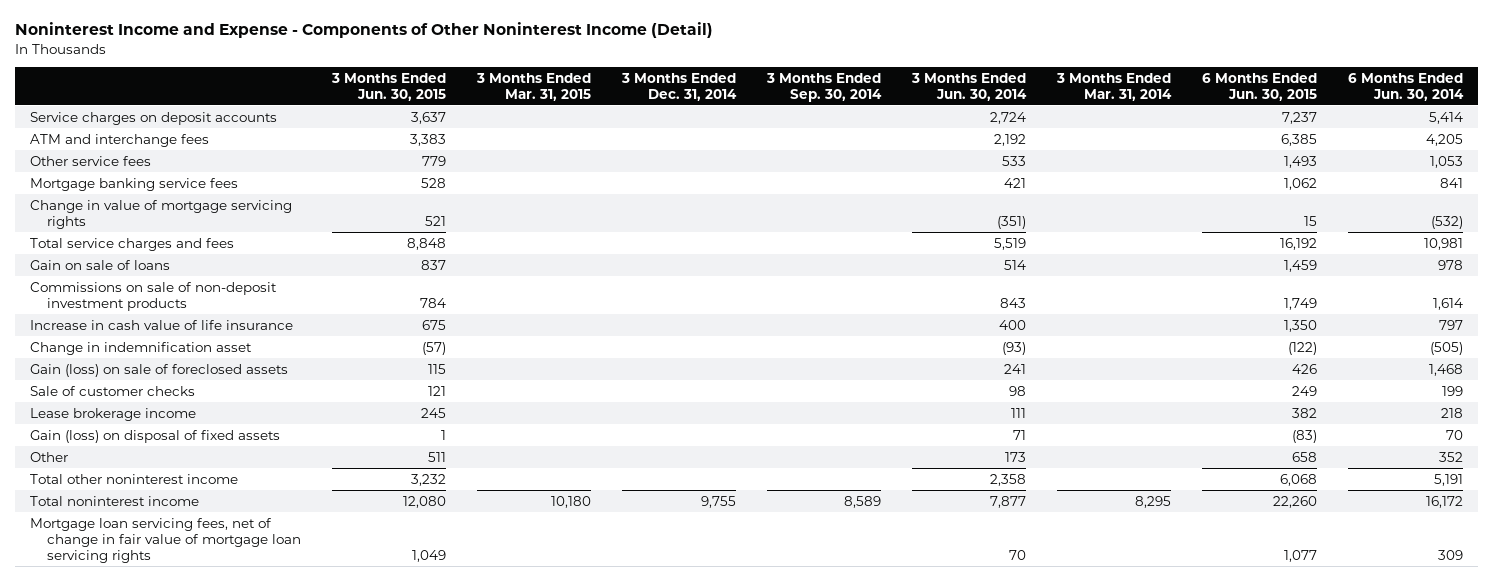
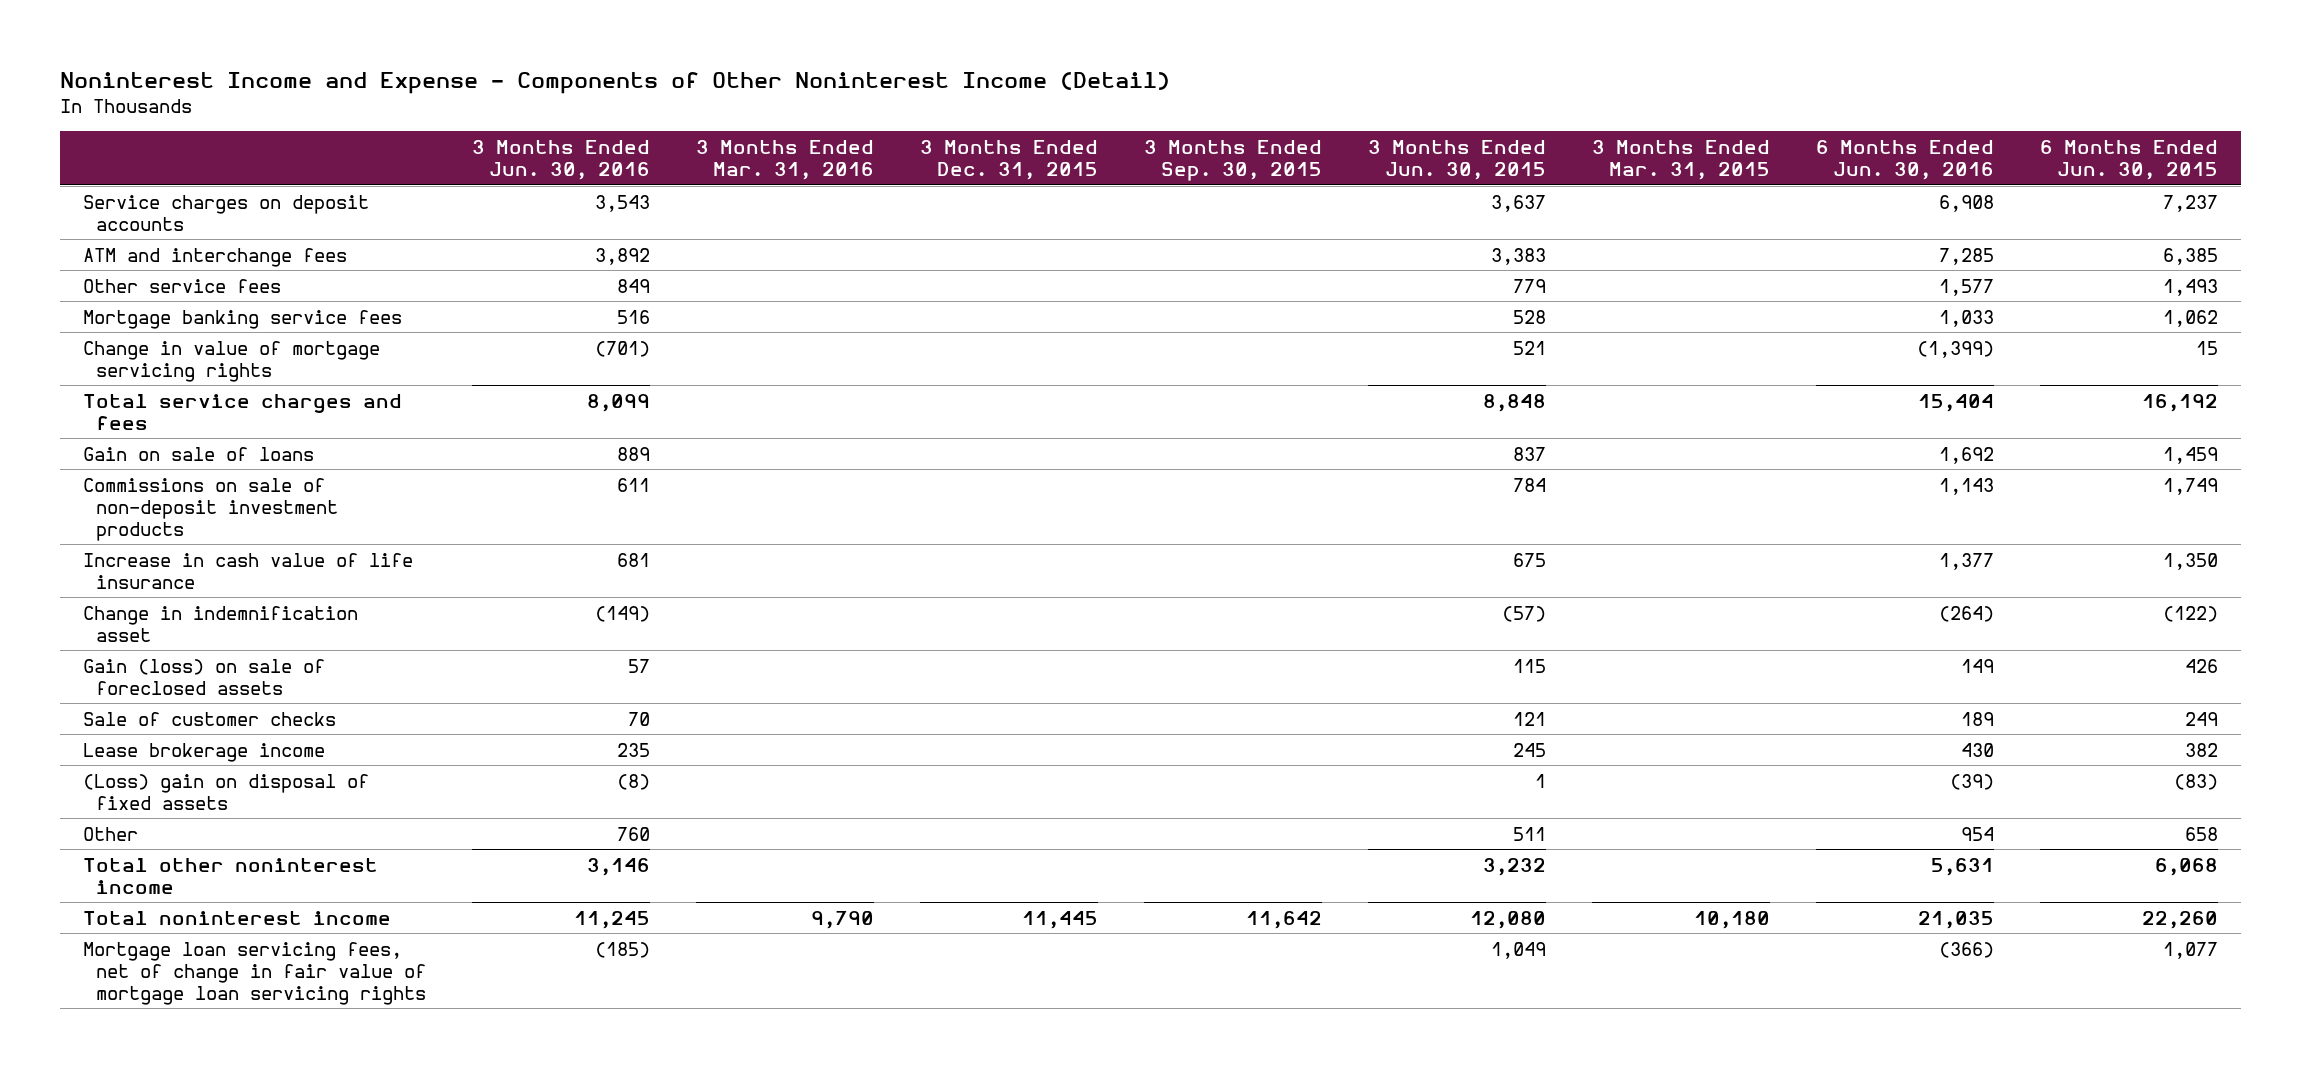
[620,72,737,101] 3 Months Ended Dec. 31, 2014 -> none
[765,72,882,102] 3 Months Ended Sep. 30, 2014 -> none
[910,72,1027,101] 3 Months Ended Jun. 30, 2014 -> none
[1055,72,1172,101] 3 Months Ended Mar. 31, 2014 -> none
[1347,72,1464,101] 6 Months Ended Jun. 30, 2014 -> none
none -> [472,139,651,181] 3 Months Ended Jun. 30, 2016
none -> [696,139,875,181] 3 Months Ended Mar. 31, 2016
none -> [920,139,1099,181] 3 Months Ended Dec. 31, 2015
none -> [1144,139,1323,182] 3 Months Ended Sep. 30, 2015
none -> [1816,139,1995,181] 6 Months Ended Jun. 30, 2016
[30,429,281,443] Gain (loss) on disposal of fixed assets -> [83,773,370,810] (Loss) gain on disposal of fixed assets

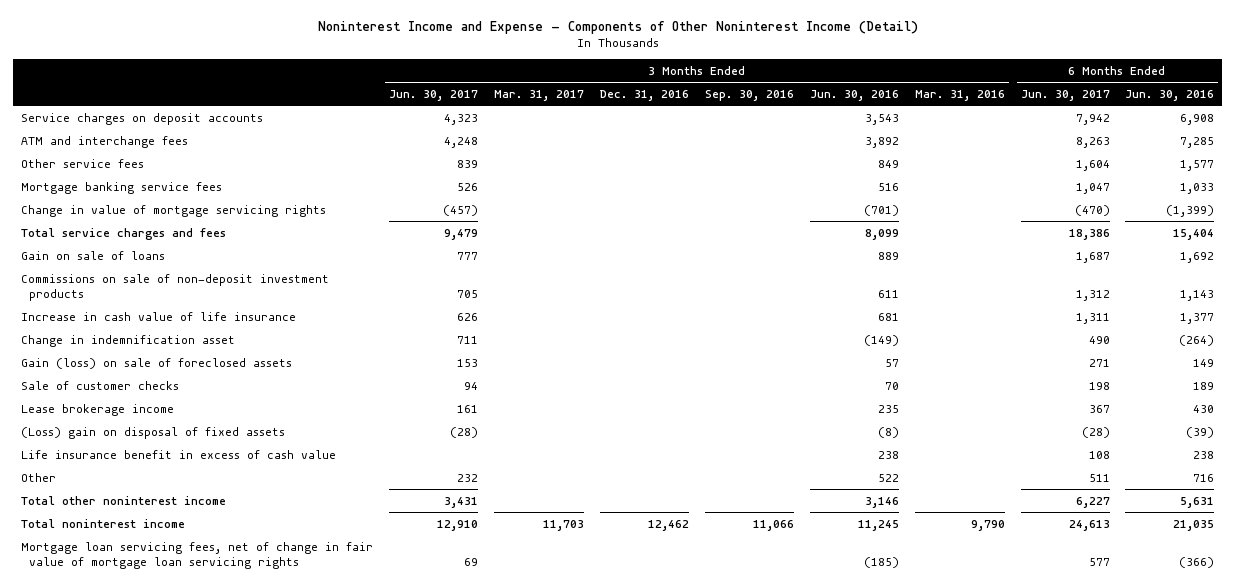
[920,139,1099,181] 3 Months Ended Dec. 31, 2015 -> none
[1144,139,1323,182] 3 Months Ended Sep. 30, 2015 -> none
[1368,139,1547,181] 3 Months Ended Jun. 30, 2015 -> none
[1592,139,1771,181] 3 Months Ended Mar. 31, 2015 -> none
[2040,139,2219,181] 6 Months Ended Jun. 30, 2015 -> none
none -> [388,89,478,101] Jun. 30, 2017
none -> [493,89,584,101] Mar. 31, 2017
none -> [599,89,689,101] Dec. 31, 2016
none -> [704,89,794,101] Sep. 30, 2016
none -> [1020,89,1110,101] Jun. 30, 2017
none -> [20,449,336,459] Life insurance benefit in excess of cash value
[617,826,651,841] 760 -> [877,473,899,482] 522
[1961,826,1995,841] 954 -> [1193,473,1215,482] 716

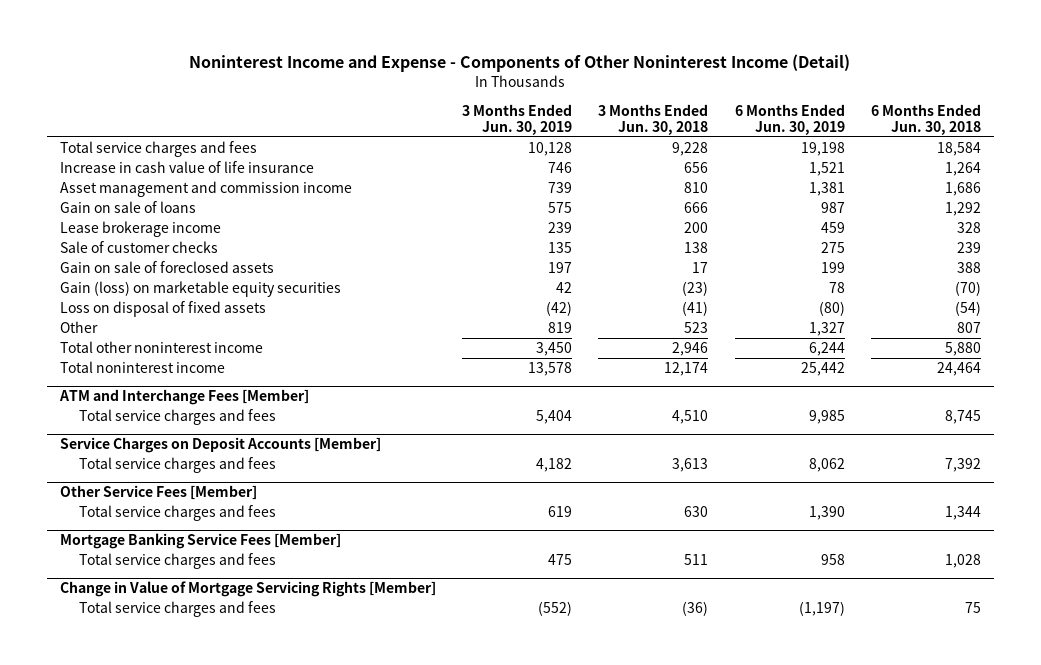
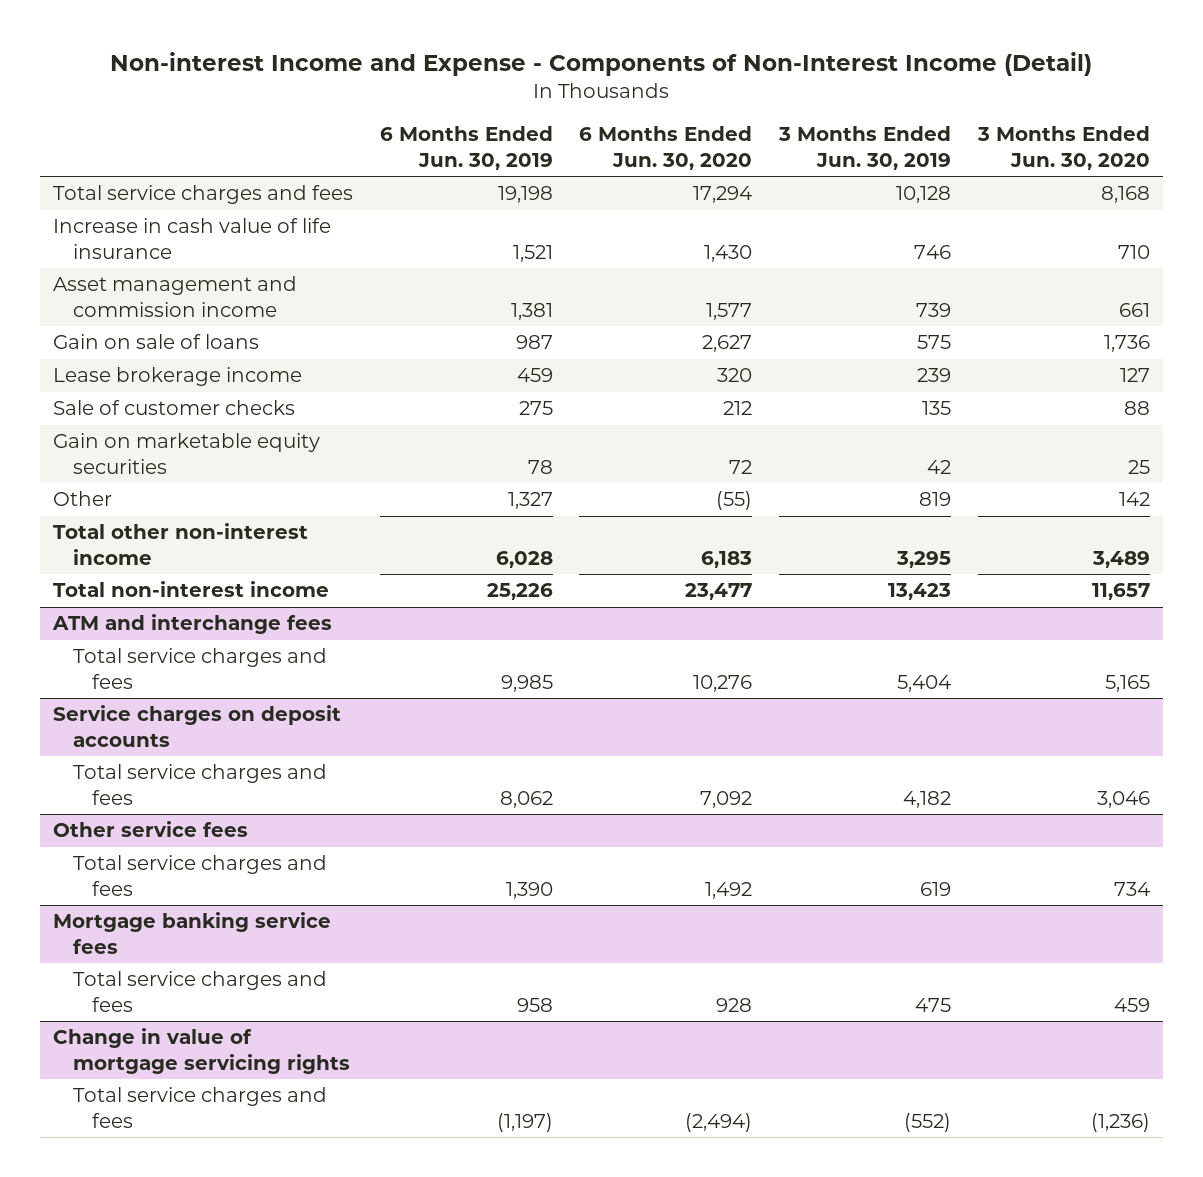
[189,54,851,73] Noninterest Income and Expense - Components of Other Noninterest Income (Detail) -> [110,51,1093,76] Non-interest Income and Expense - Components of Non-Interest Income (Detail)
[598,103,709,135] 3 Months Ended Jun. 30, 2018 -> none
[871,103,982,135] 6 Months Ended Jun. 30, 2018 -> none
none -> [579,126,753,170] 6 Months Ended Jun. 30, 2020
none -> [976,126,1150,170] 3 Months Ended Jun. 30, 2020
[59,260,274,273] Gain on sale of foreclosed assets -> none
[59,300,266,317] Loss on disposal of fixed assets -> none
[59,280,341,297] Gain (loss) on marketable equity securities -> [52,433,320,474] Gain on marketable equity securities
[59,340,263,353] Total other noninterest income -> [52,523,308,565] Total other non-interest income
[536,341,573,356] 3,450 -> [896,550,952,568] 3,295
[808,341,845,356] 6,244 -> [495,550,553,568] 6,028
[59,360,225,373] Total noninterest income -> [52,581,329,598] Total non-interest income
[528,361,573,376] 13,578 -> [888,583,952,601] 13,423
[800,361,845,376] 25,442 -> [486,583,553,601] 25,226
[58,388,309,405] ATM and Interchange Fees [Member] -> [51,614,332,635] ATM and interchange fees
[59,436,381,453] Service Charges on Deposit Accounts [Member] -> [52,705,341,747] Service charges on deposit accounts
[59,484,257,500] Other Service Fees [Member] -> [52,821,248,838] Other service fees
[59,532,341,549] Mortgage Banking Service Fees [Member] -> [52,912,331,954] Mortgage banking service fees
[59,580,436,597] Change in Value of Mortgage Servicing Rights [Member] -> [52,1028,350,1074] Change in value of mortgage servicing rights

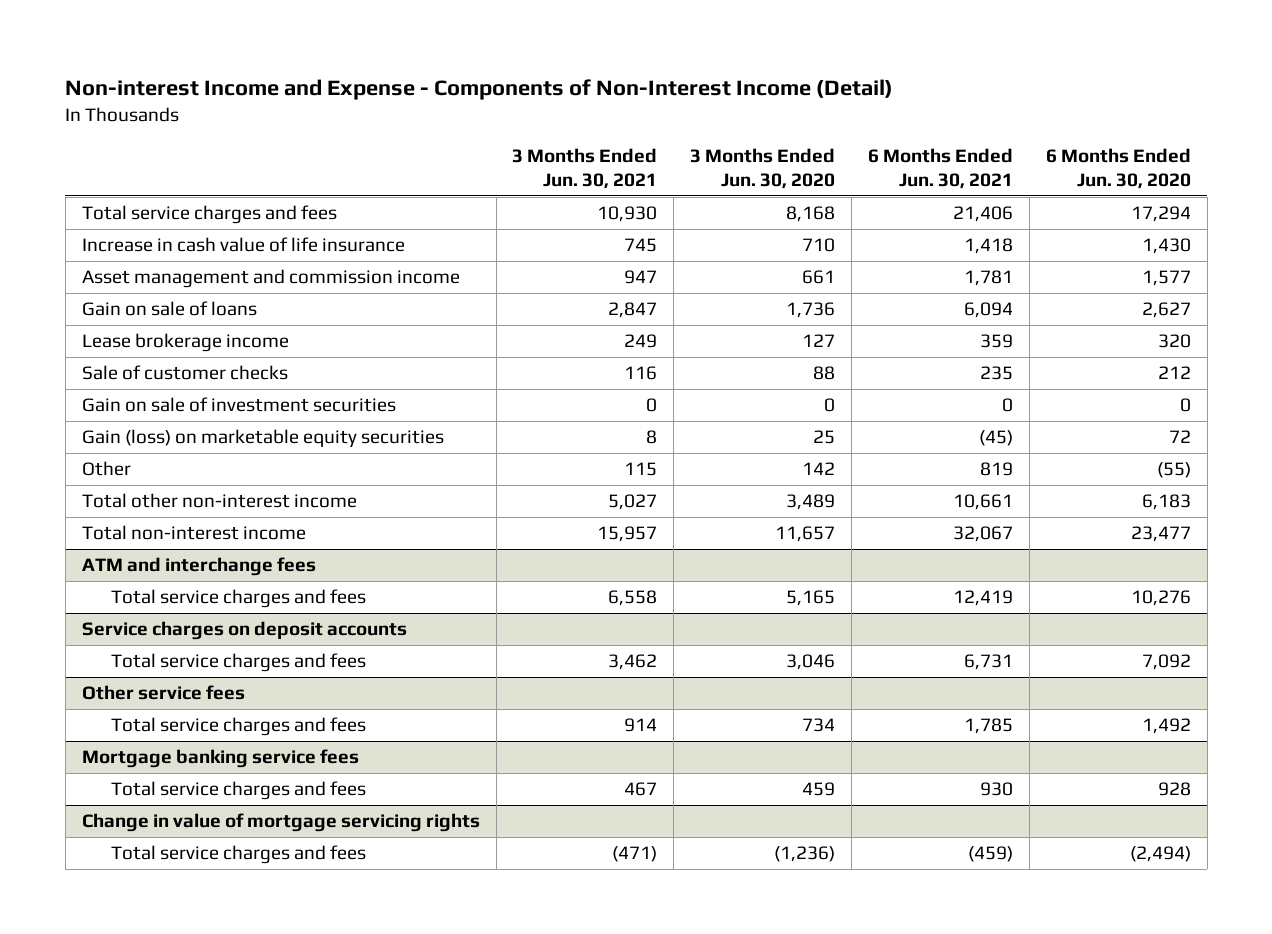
[379,126,553,170] 6 Months Ended Jun. 30, 2019 -> none
[778,126,952,170] 3 Months Ended Jun. 30, 2019 -> none
none -> [512,147,658,190] 3 Months Ended Jun. 30, 2021
none -> [867,147,1013,190] 6 Months Ended Jun. 30, 2021
none -> [81,397,396,413] Gain on sale of investment securities
[52,433,320,474] Gain on marketable equity securities -> [81,429,444,448] Gain (loss) on marketable equity securities

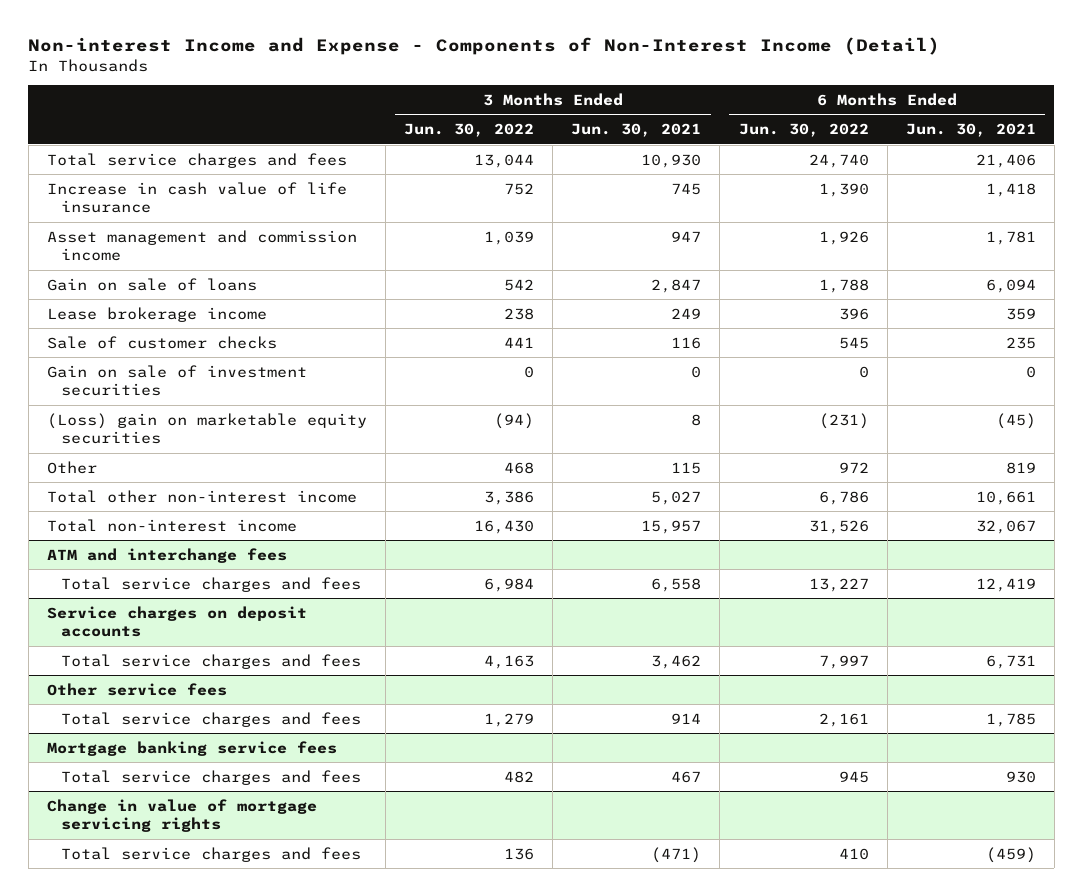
[690,147,836,190] 3 Months Ended Jun. 30, 2020 -> none
[1045,147,1191,190] 6 Months Ended Jun. 30, 2020 -> none
none -> [404,123,535,138] Jun. 30, 2022
none -> [738,123,869,138] Jun. 30, 2022
[81,429,444,448] Gain (loss) on marketable equity securities -> [46,412,367,445] (Loss) gain on marketable equity securities

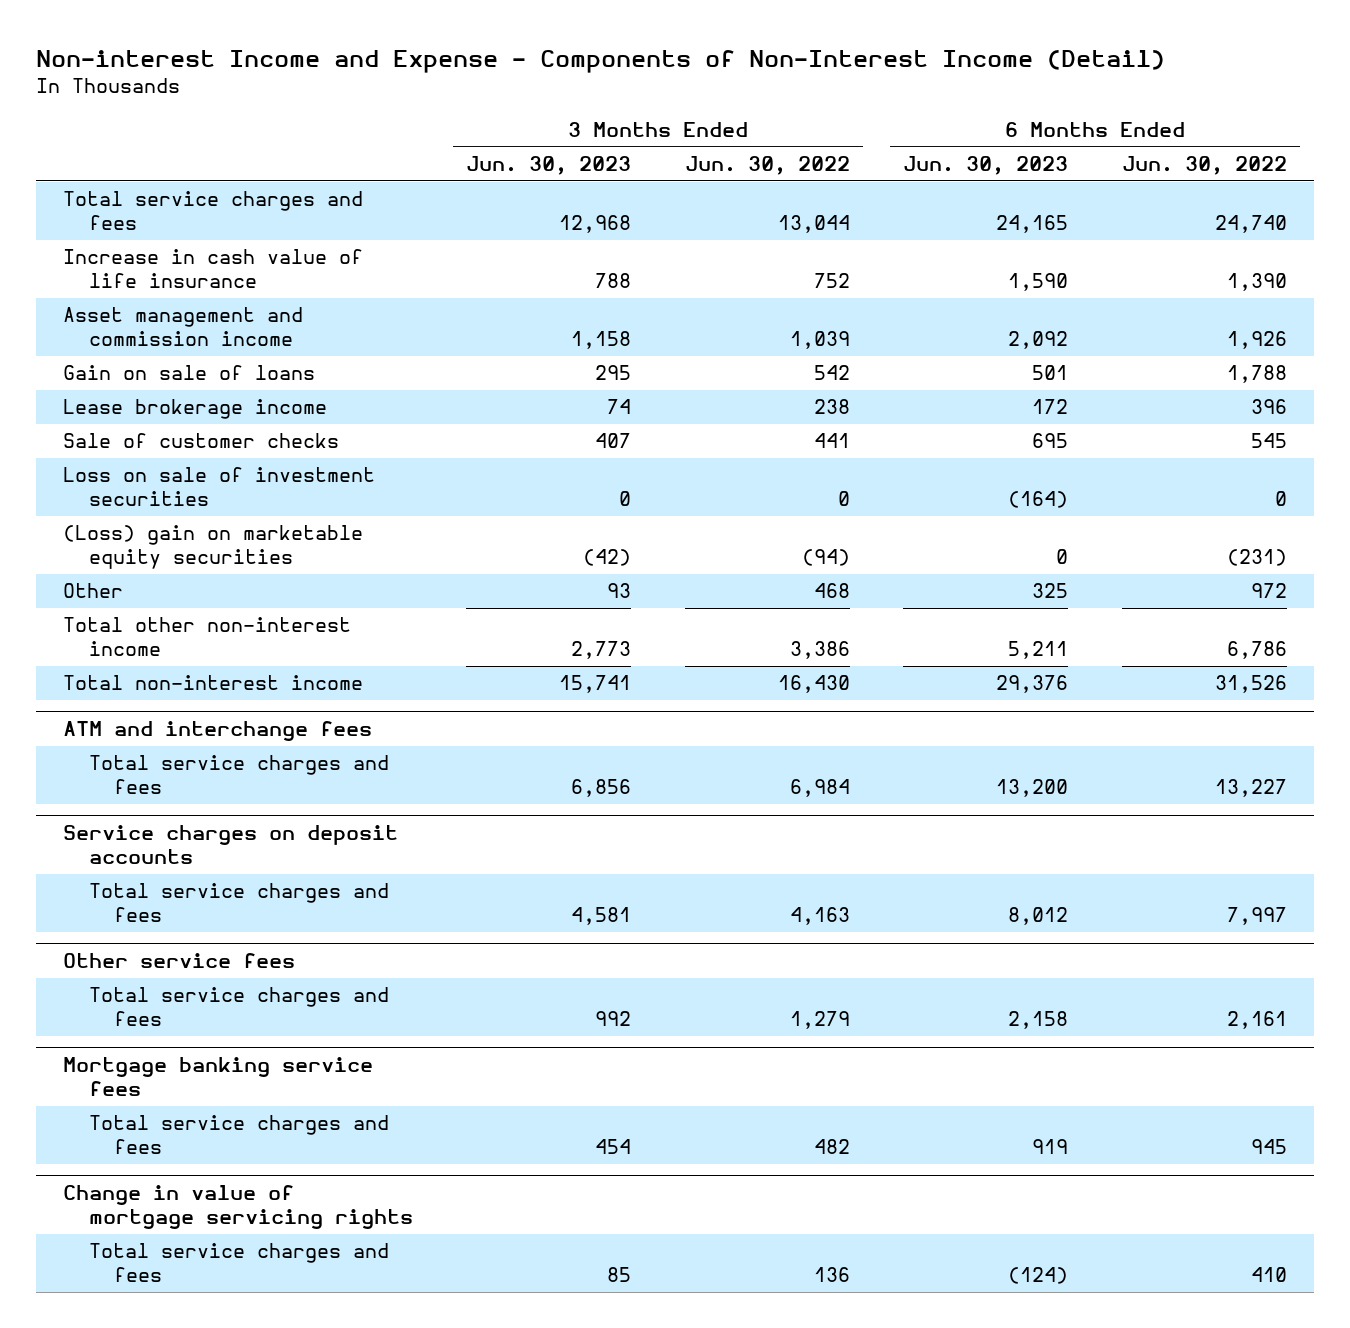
[571,123,702,138] Jun. 30, 2021 -> none
[905,123,1036,138] Jun. 30, 2021 -> none
none -> [466,155,632,175] Jun. 30, 2023
none -> [903,155,1069,175] Jun. 30, 2023
[46,364,307,397] Gain on sale of investment securities -> [63,467,376,507] Loss on sale of investment securities

